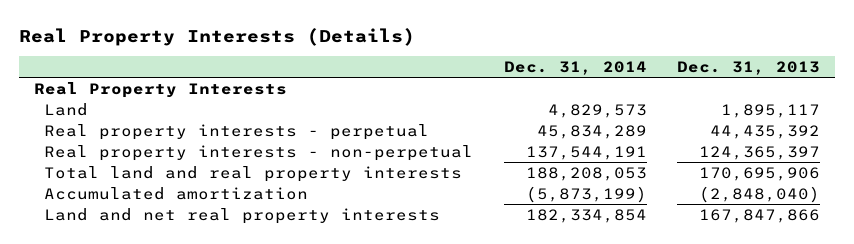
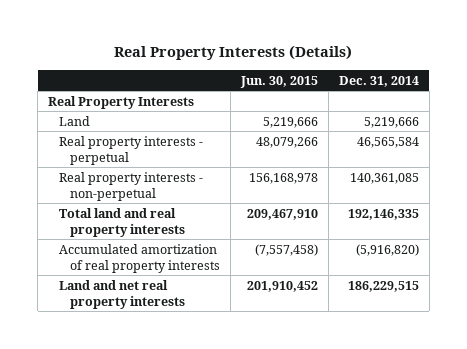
[676,61,820,76] Dec. 31, 2013 -> none
none -> [239,75,318,88] Jun. 30, 2015
[547,103,647,118] 4,829,573 -> [363,116,419,128] 5,219,666
[536,124,647,139] 45,834,289 -> [356,136,419,148] 46,565,584
[525,145,647,160] 137,544,191 -> [349,172,419,184] 140,361,085
[525,166,647,181] 188,208,053 -> [347,208,419,220] 192,146,335
[44,186,309,200] Accumulated amortization -> [59,243,220,273] Accumulated amortization of real property interests
[525,185,647,203] (5,873,199) -> [355,243,419,256] (5,916,820)
[525,208,647,223] 182,334,854 -> [347,280,419,292] 186,229,515

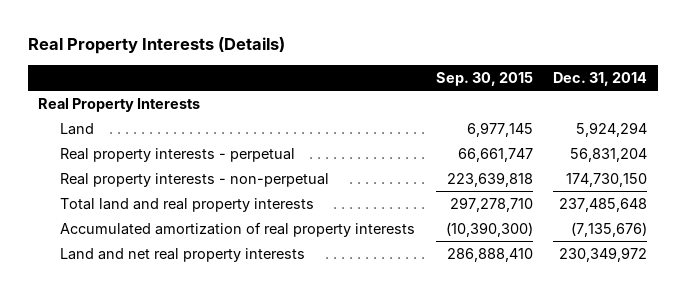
[239,75,318,88] Jun. 30, 2015 -> none
none -> [435,71,533,86] Sep. 30, 2015
[363,116,419,128] 5,219,666 -> [576,121,648,137] 5,924,294
[356,136,419,148] 46,565,584 -> [570,147,648,162] 56,831,204
[349,172,419,184] 140,361,085 -> [566,172,648,187] 174,730,150
[347,208,419,220] 192,146,335 -> [559,197,648,212] 237,485,648
[355,243,419,256] (5,916,820) -> [571,221,648,237] (7,135,676)
[347,280,419,292] 186,229,515 -> [559,246,648,262] 230,349,972

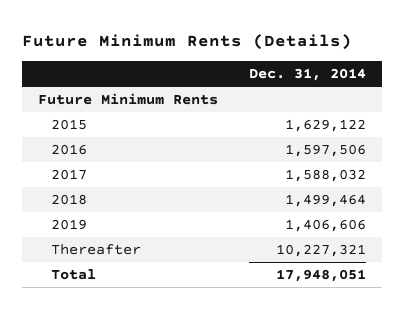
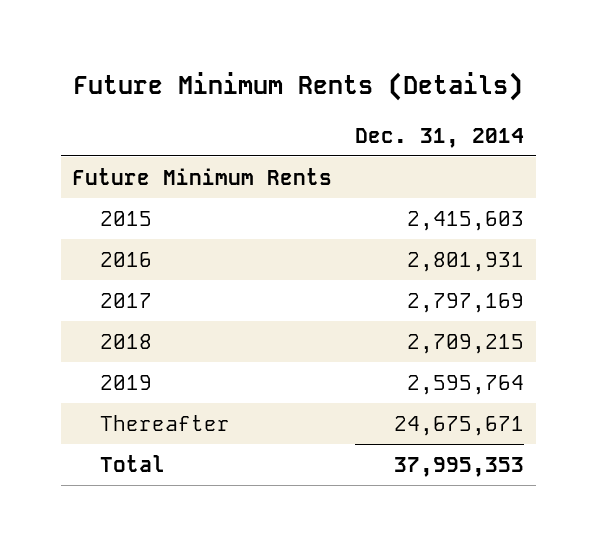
[285,119,367,133] 1,629,122 -> [407,210,525,231] 2,415,603
[285,144,367,158] 1,597,506 -> [407,251,525,272] 2,801,931
[285,169,367,183] 1,588,032 -> [407,292,525,313] 2,797,169
[285,194,367,208] 1,499,464 -> [407,333,525,354] 2,709,215
[285,219,367,233] 1,406,606 -> [407,374,525,395] 2,595,764
[276,244,367,258] 10,227,321 -> [394,415,525,436] 24,675,671
[276,269,367,283] 17,948,051 -> [394,456,525,477] 37,995,353

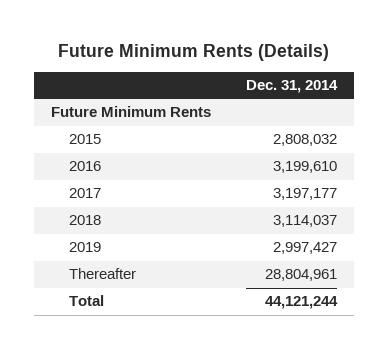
[407,210,525,231] 2,415,603 -> [272,134,337,147] 2,808,032
[407,251,525,272] 2,801,931 -> [272,161,337,174] 3,199,610
[407,292,525,313] 2,797,169 -> [272,188,337,201] 3,197,177
[407,333,525,354] 2,709,215 -> [272,215,337,228] 3,114,037
[407,374,525,395] 2,595,764 -> [272,242,337,255] 2,997,427
[394,415,525,436] 24,675,671 -> [264,269,337,282] 28,804,961
[394,456,525,477] 37,995,353 -> [264,296,338,310] 44,121,244

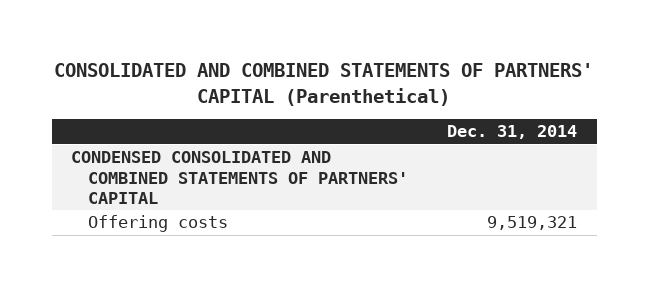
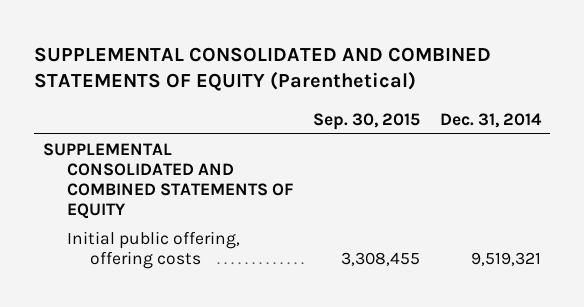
[54,63,594,106] CONSOLIDATED AND COMBINED STATEMENTS OF PARTNERS' CAPITAL (Parenthetical) -> [33,46,491,92] SUPPLEMENTAL CONSOLIDATED AND COMBINED STATEMENTS OF EQUITY (Parenthetical)
none -> [313,112,421,130] Sep. 30, 2015
[71,151,409,204] CONDENSED CONSOLIDATED AND COMBINED STATEMENTS OF PARTNERS' CAPITAL -> [43,142,294,220] SUPPLEMENTAL CONSOLIDATED AND COMBINED STATEMENTS OF EQUITY
[88,215,229,233] Offering costs -> [66,230,240,270] Initial public offering, offering costs

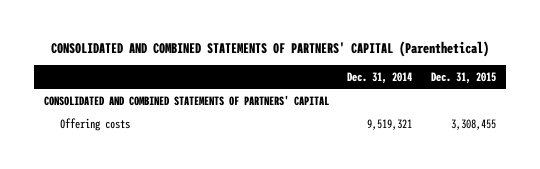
[33,46,491,92] SUPPLEMENTAL CONSOLIDATED AND COMBINED STATEMENTS OF EQUITY (Parenthetical) -> [50,41,489,58] CONSOLIDATED AND COMBINED STATEMENTS OF PARTNERS' CAPITAL (Parenthetical)
[313,112,421,130] Sep. 30, 2015 -> none
none -> [431,72,497,85] Dec. 31, 2015
[43,142,294,220] SUPPLEMENTAL CONSOLIDATED AND COMBINED STATEMENTS OF EQUITY -> [43,94,329,106] CONSOLIDATED AND COMBINED STATEMENTS OF PARTNERS' CAPITAL
[66,230,240,270] Initial public offering, offering costs -> [60,117,131,131] Offering costs

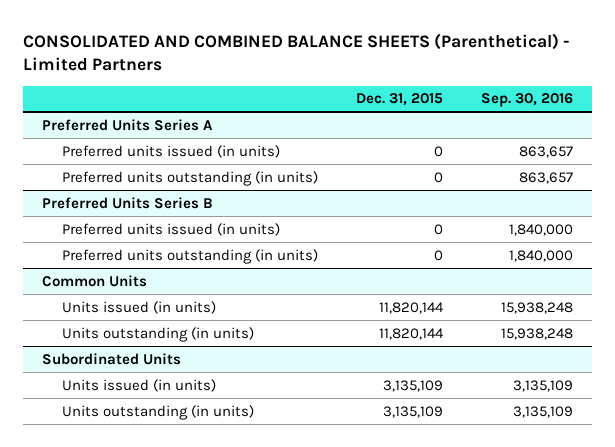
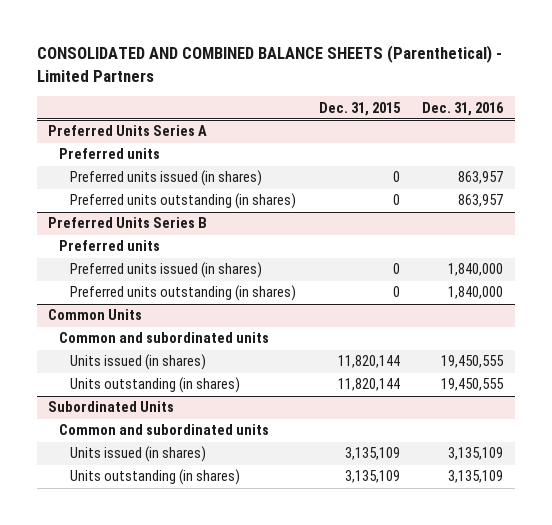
[481,93,574,108] Sep. 30, 2016 -> none
none -> [422,101,505,116] Dec. 31, 2016
none -> [59,148,161,160] Preferred units
[62,144,281,158] Preferred units issued (in units) -> [70,170,263,187] Preferred units issued (in shares)
[62,170,319,186] Preferred units outstanding (in units) -> [70,193,297,210] Preferred units outstanding (in shares)
none -> [59,240,161,252] Preferred units
[62,222,281,236] Preferred units issued (in units) -> [70,262,263,279] Preferred units issued (in shares)
[62,248,319,264] Preferred units outstanding (in units) -> [70,285,297,302] Preferred units outstanding (in shares)
none -> [59,332,270,344] Common and subordinated units
[62,300,217,314] Units issued (in units) -> [70,354,207,371] Units issued (in shares)
[62,326,255,342] Units outstanding (in units) -> [70,377,241,394] Units outstanding (in shares)
none -> [59,424,270,436] Common and subordinated units
[62,378,217,392] Units issued (in units) -> [70,446,207,463] Units issued (in shares)
[62,404,255,420] Units outstanding (in units) -> [70,469,241,486] Units outstanding (in shares)

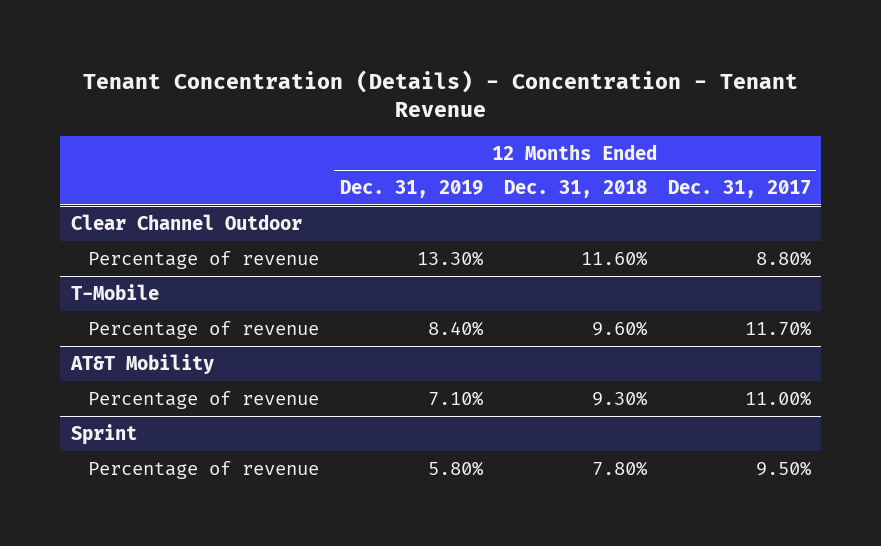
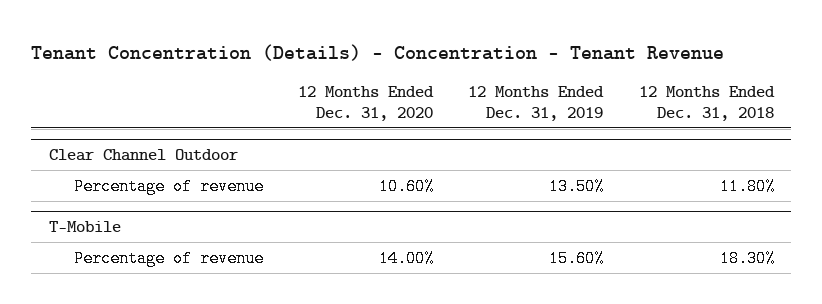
[667,180,811,199] Dec. 31, 2017 -> none
none -> [298,86,435,121] 12 Months Ended Dec. 31, 2020
[416,250,484,266] 13.30% -> [549,177,605,195] 13.50%
[580,250,648,266] 11.60% -> [719,177,775,195] 11.80%
[69,353,214,374] AT&T Mobility -> none
[87,390,319,409] Percentage of revenue -> none
[70,423,137,445] Sprint -> none
[87,460,319,479] Percentage of revenue -> none
[427,320,484,336] 8.40% -> [549,249,605,267] 15.60%
[591,320,648,336] 9.60% -> [719,249,775,267] 18.30%

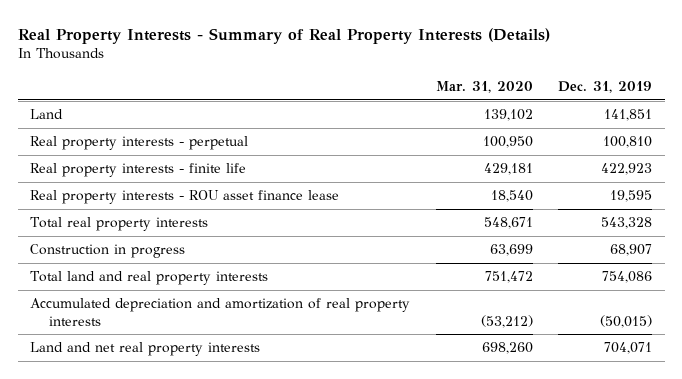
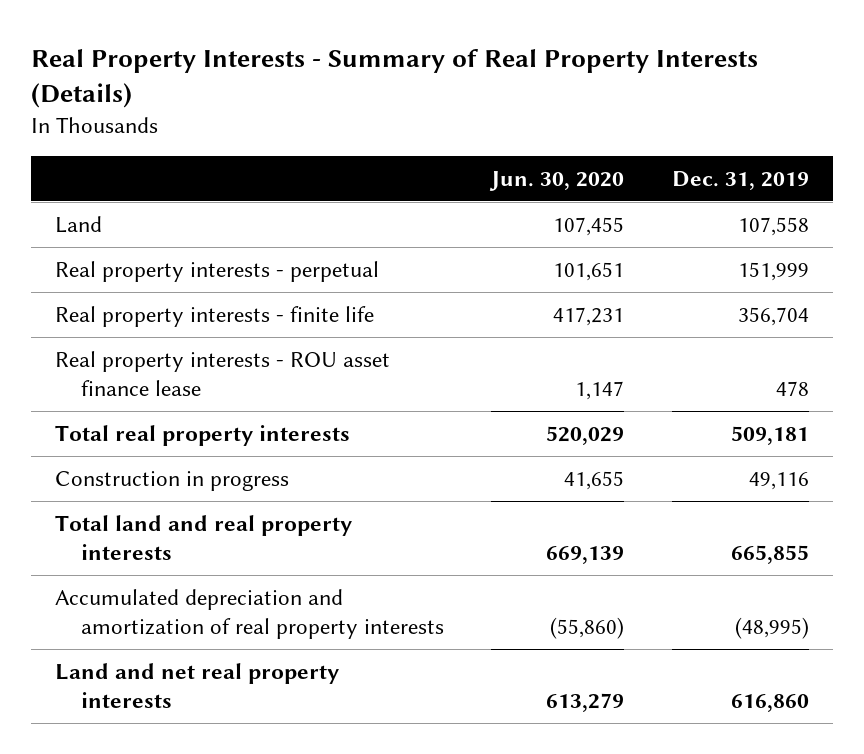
[435,80,533,93] Mar. 31, 2020 -> none
none -> [489,170,625,191] Jun. 30, 2020
[603,109,652,122] 141,851 -> [738,216,810,236] 107,558
[602,136,652,149] 100,810 -> [738,261,810,281] 151,999
[600,163,652,176] 422,923 -> [738,306,810,326] 356,704
[609,190,652,203] 19,595 -> [776,380,810,396] 478
[600,217,652,230] 543,328 -> [731,425,810,445] 509,181
[609,244,652,257] 68,907 -> [749,471,810,490] 49,116
[601,271,652,284] 754,086 -> [731,544,810,564] 665,855
[599,314,652,328] (50,015) -> [735,616,810,639] (48,995)
[603,342,652,355] 704,071 -> [731,693,810,712] 616,860

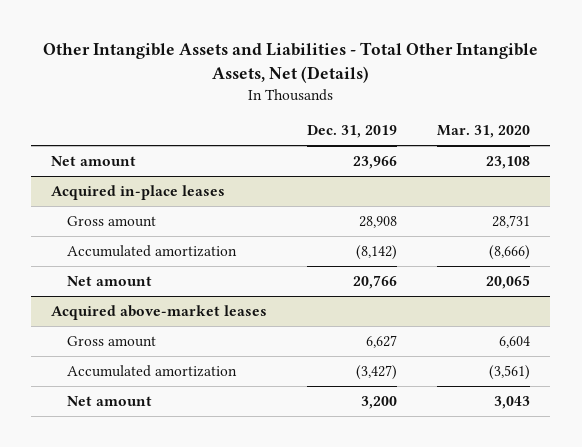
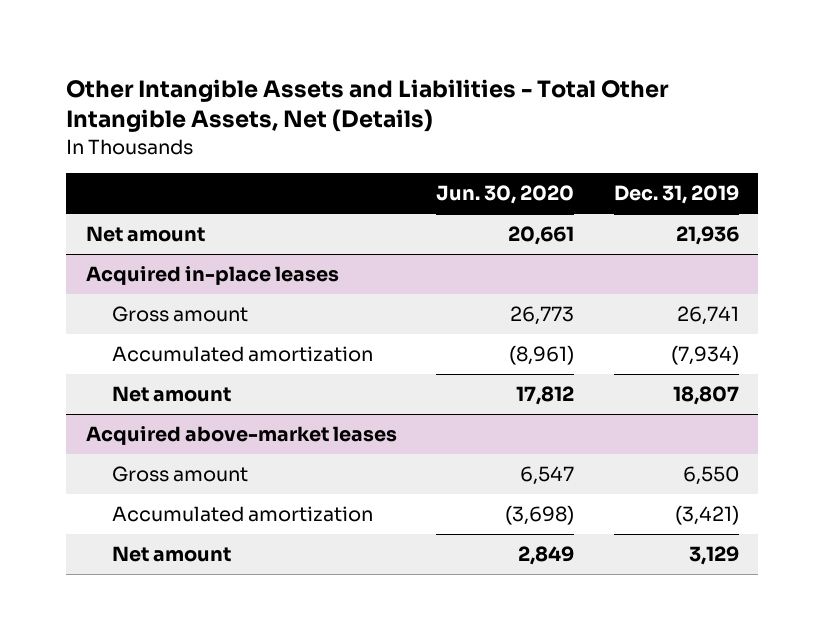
[437,125,531,139] Mar. 31, 2020 -> none
none -> [436,185,575,205] Jun. 30, 2020
[353,155,398,169] 23,966 -> [675,226,739,246] 21,936
[359,215,398,228] 28,908 -> [676,306,739,326] 26,741
[356,244,398,260] (8,142) -> [670,345,739,366] (7,934)
[353,274,398,289] 20,766 -> [672,386,739,406] 18,807
[366,334,398,348] 6,627 -> [682,466,739,486] 6,550
[356,364,398,380] (3,427) -> [674,505,739,526] (3,421)
[361,395,398,409] 3,200 -> [688,546,739,566] 3,129

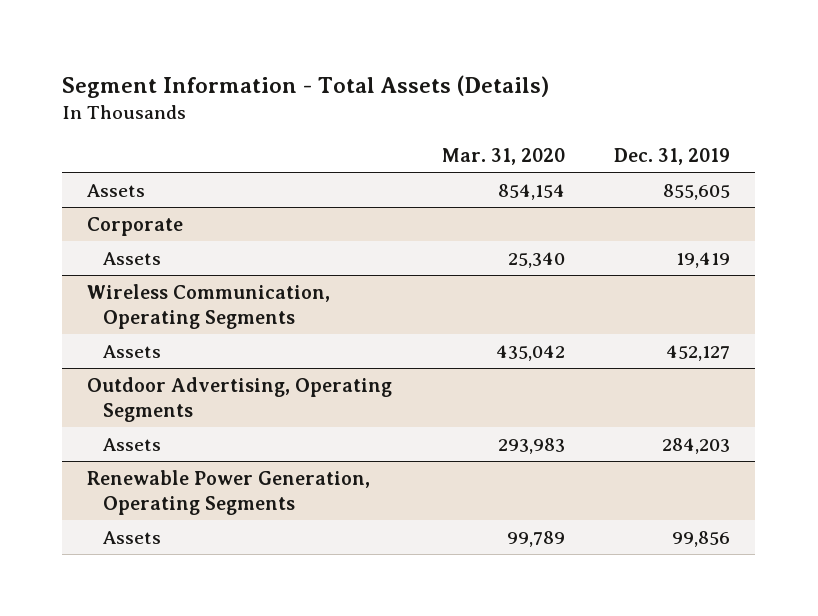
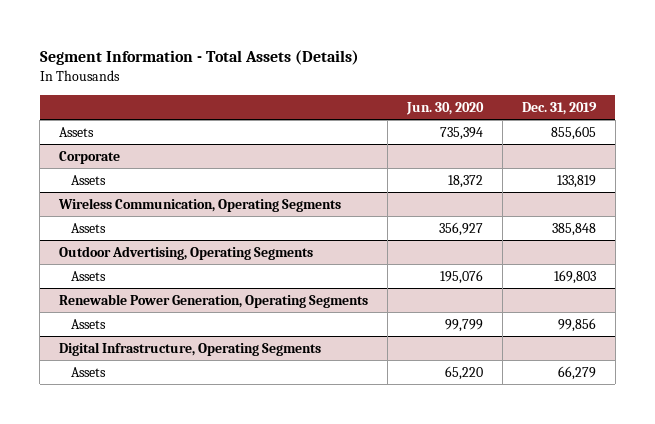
[441,148,565,166] Mar. 31, 2020 -> none
none -> [406,101,485,115] Jun. 30, 2020
[676,251,731,268] 19,419 -> [557,174,597,188] 133,819
[666,344,731,361] 452,127 -> [552,222,597,236] 385,848
[662,437,731,454] 284,203 -> [554,269,597,284] 169,803
none -> [59,341,322,356] Digital Infrastructure, Operating Segments
none -> [71,366,107,377] Assets

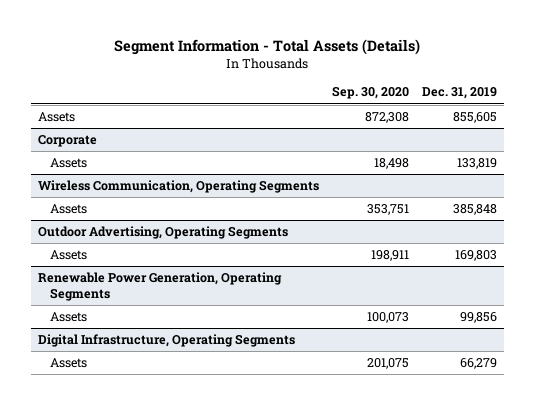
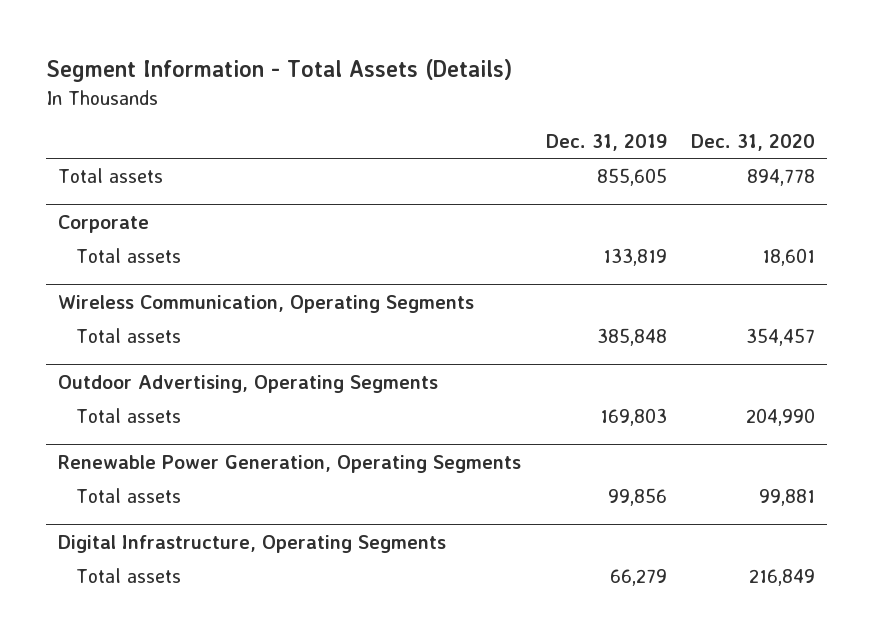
[331,86,409,100] Sep. 30, 2020 -> none
none -> [690,134,815,152] Dec. 31, 2020
[37,112,75,123] Assets -> [58,167,164,183] Total assets
[50,158,88,169] Assets -> [75,247,181,263] Total assets
[50,204,88,215] Assets -> [75,327,181,343] Total assets
[50,250,88,261] Assets -> [75,407,181,423] Total assets
[50,312,88,323] Assets -> [75,487,181,503] Total assets
[50,358,88,369] Assets -> [75,567,181,583] Total assets

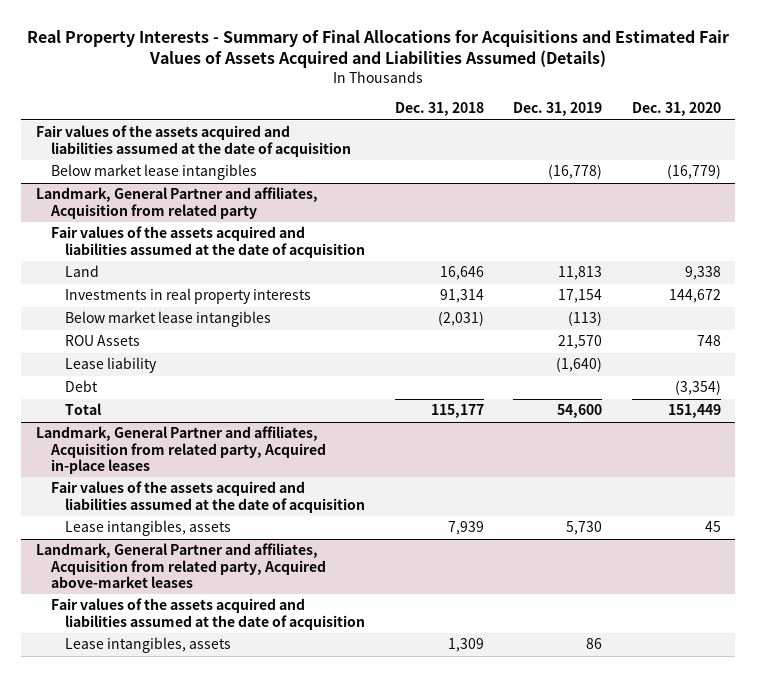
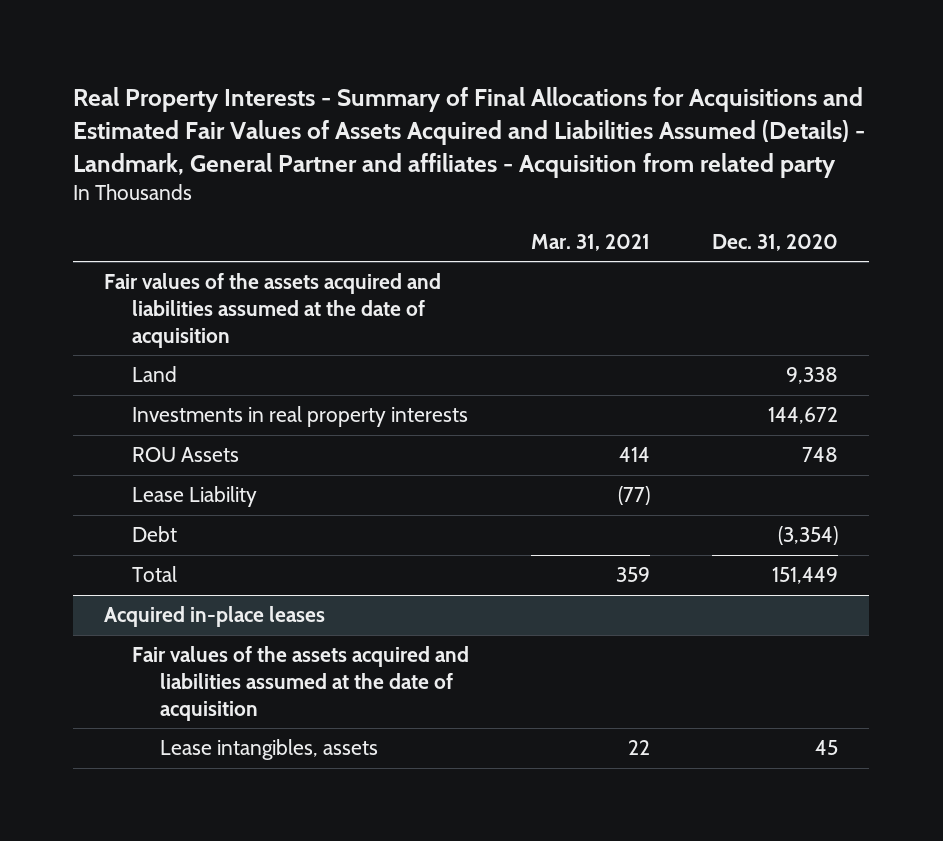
[27,29,730,69] Real Property Interests - Summary of Final Allocations for Acquisitions and Estimated Fair Values of Assets Acquired and Liabilities Assumed (Details) -> [73,86,866,178] Real Property Interests - Summary of Final Allocations for Acquisitions and Estimated Fair Values of Assets Acquired and Liabilities Assumed (Details) - Landmark, General Partner and affiliates - Acquisition from related party
[394,102,484,117] Dec. 31, 2018 -> none
[513,102,603,117] Dec. 31, 2019 -> none
none -> [531,233,651,251] Mar. 31, 2021
[50,164,257,181] Below market lease intangibles -> none
[36,187,319,219] Landmark, General Partner and affiliates, Acquisition from related party -> none
[50,226,365,258] Fair values of the assets acquired and liabilities assumed at the date of acquisition -> none
[64,311,271,328] Below market lease intangibles -> none
[64,357,157,374] Lease liability -> [131,486,257,508] Lease Liability
[36,426,326,474] Landmark, General Partner and affiliates, Acquisition from related party, Acquired in-place leases -> none
none -> [104,606,326,628] Acquired in-place leases
[36,543,326,588] Landmark, General Partner and affiliates, Acquisition from related party, Acquired above-market leases -> none
[50,598,365,630] Fair values of the assets acquired and liabilities assumed at the date of acquisition -> none
[64,637,231,654] Lease intangibles, assets -> none

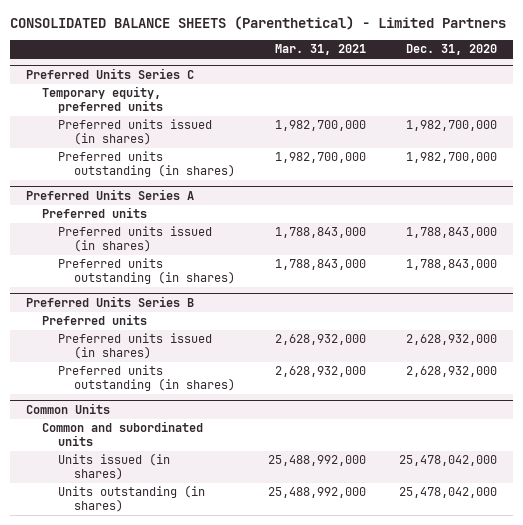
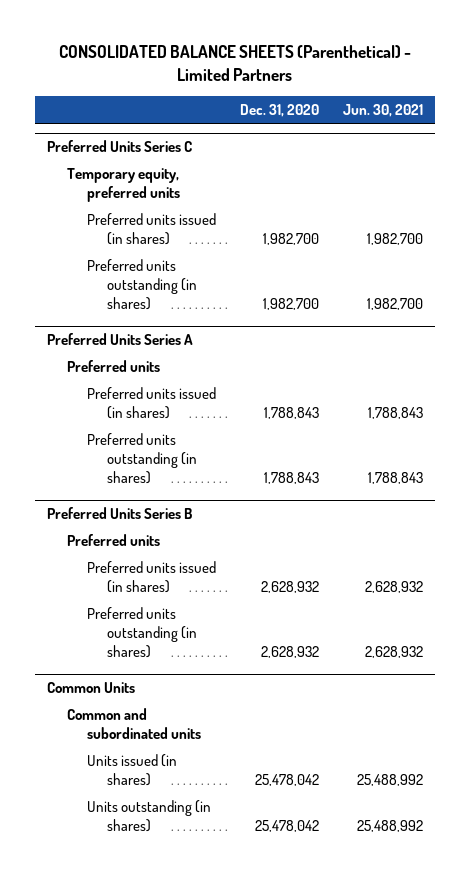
[275,44,367,56] Mar. 31, 2021 -> none
none -> [342,104,423,118] Jun. 30, 2021
[405,120,497,132] 1,982,700,000 -> [262,233,319,246] 1,982,700
[405,152,497,164] 1,982,700,000 -> [262,298,319,311] 1,982,700
[405,227,497,239] 1,788,843,000 -> [263,407,319,420] 1,788,843
[405,259,497,271] 1,788,843,000 -> [263,472,319,485] 1,788,843
[405,334,497,346] 2,628,932,000 -> [260,581,319,594] 2,628,932
[405,366,497,378] 2,628,932,000 -> [260,646,319,659] 2,628,932
[398,455,497,467] 25,478,042,000 -> [254,774,319,787] 25,478,042
[398,487,497,499] 25,478,042,000 -> [254,820,319,833] 25,478,042

